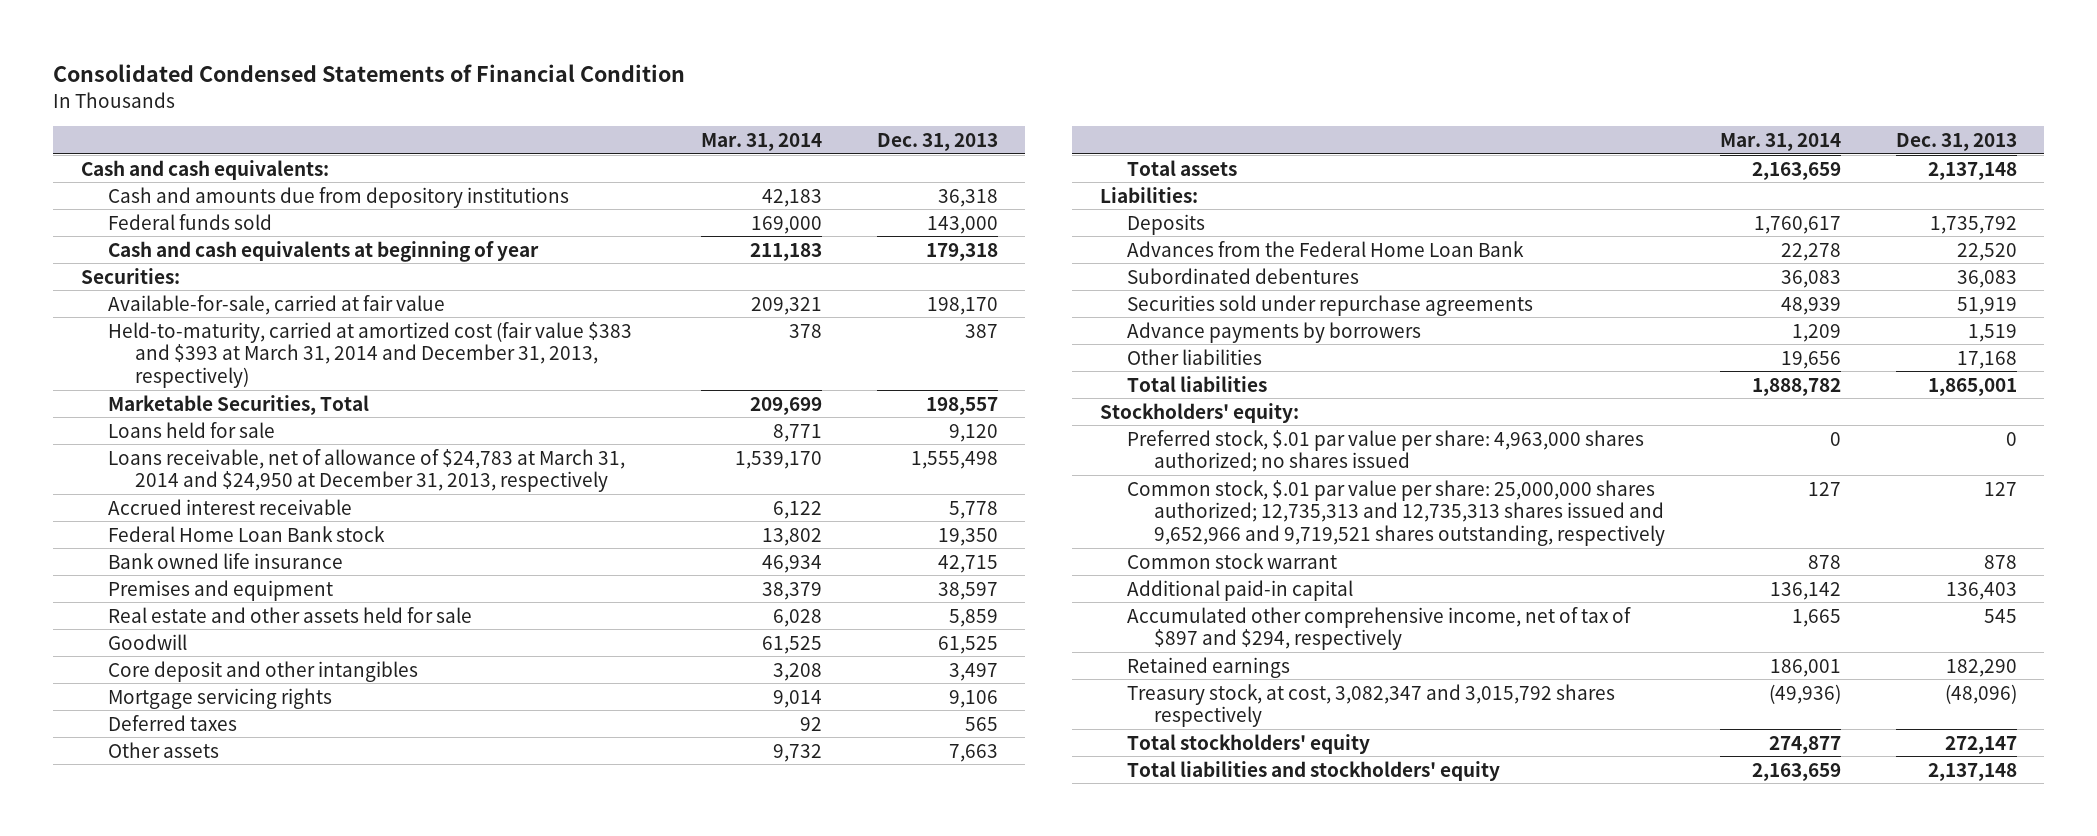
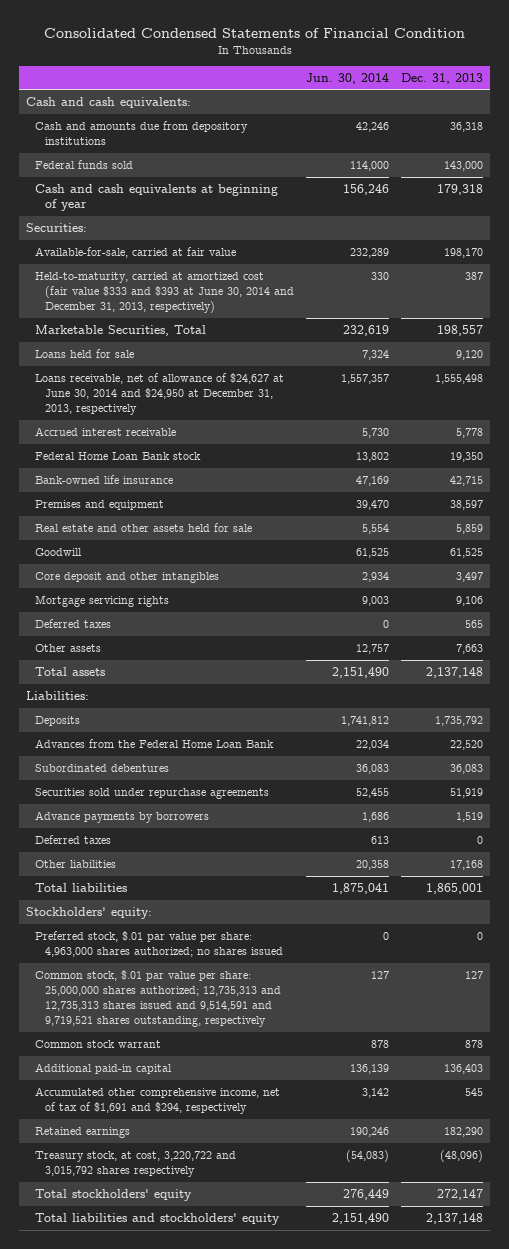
[700,133,822,152] Mar. 31, 2014 -> none
none -> [306,72,390,84] Jun. 30, 2014
[107,321,632,389] Held-to-maturity, carried at amortized cost (fair value $383 and $393 at March 31, 2014 and December 31, 2013, respectively) -> [35,271,295,314] Held-to-maturity, carried at amortized cost (fair value $333 and $393 at June 30, 2014 and December 31, 2013, respectively)
[107,448,625,493] Loans receivable, net of allowance of $24,783 at March 31, 2014 and $24,950 at December 31, 2013, respectively -> [35,372,285,416] Loans receivable, net of allowance of $24,627 at June 30, 2014 and $24,950 at December 31, 2013, respectively
[107,552,343,569] Bank owned life insurance -> [35,474,174,484] Bank-owned life insurance
none -> [35,834,112,844] Deferred taxes
[1126,479,1665,547] Common stock, $.01 par value per share: 25,000,000 shares authorized; 12,735,313 and 12,735,313 shares issued and 9,652,966 and 9,719,521 shares outstanding, respectively -> [35,969,282,1028] Common stock, $.01 par value per share: 25,000,000 shares authorized; 12,735,313 and 12,735,313 shares issued and 9,514,591 and 9,719,521 shares outstanding, respectively
[1126,606,1631,651] Accumulated other comprehensive income, net of tax of $897 and $294, respectively -> [35,1086,281,1115] Accumulated other comprehensive income, net of tax of $1,691 and $294, respectively
[1126,683,1615,728] Treasury stock, at cost, 3,082,347 and 3,015,792 shares respectively -> [35,1150,237,1178] Treasury stock, at cost, 3,220,722 and 3,015,792 shares respectively

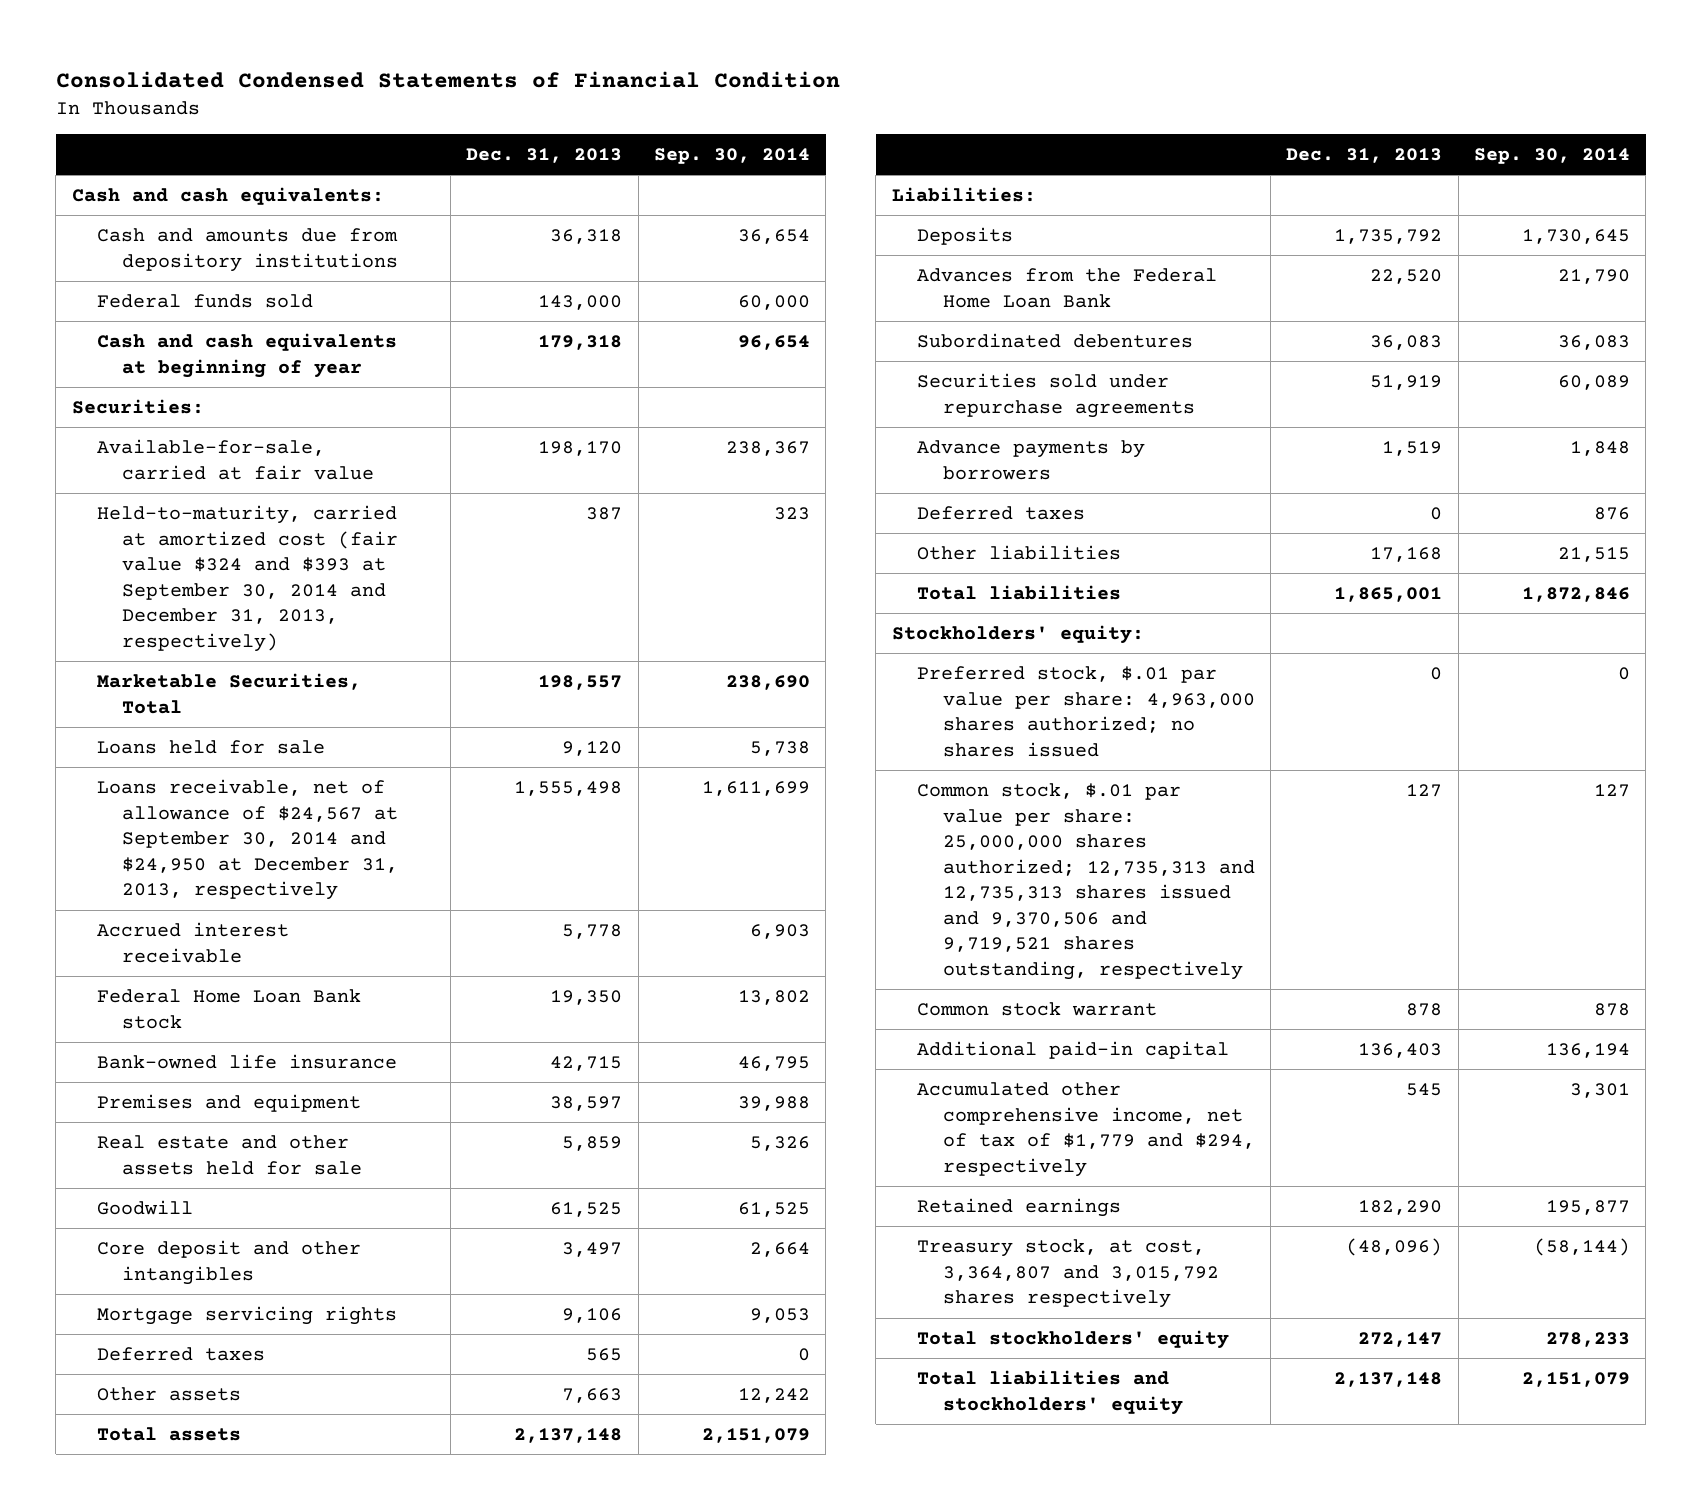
[306,72,390,84] Jun. 30, 2014 -> none
none -> [653,147,810,164] Sep. 30, 2014
[35,271,295,314] Held-to-maturity, carried at amortized cost (fair value $333 and $393 at June 30, 2014 and December 31, 2013, respectively) -> [97,504,399,652] Held-to-maturity, carried at amortized cost (fair value $324 and $393 at September 30, 2014 and December 31, 2013, respectively)
[35,372,285,416] Loans receivable, net of allowance of $24,627 at June 30, 2014 and $24,950 at December 31, 2013, respectively -> [97,778,399,901] Loans receivable, net of allowance of $24,567 at September 30, 2014 and $24,950 at December 31, 2013, respectively
[35,969,282,1028] Common stock, $.01 par value per share: 25,000,000 shares authorized; 12,735,313 and 12,735,313 shares issued and 9,514,591 and 9,719,521 shares outstanding, respectively -> [917,782,1255,981] Common stock, $.01 par value per share: 25,000,000 shares authorized; 12,735,313 and 12,735,313 shares issued and 9,370,506 and 9,719,521 shares outstanding, respectively
[35,1086,281,1115] Accumulated other comprehensive income, net of tax of $1,691 and $294, respectively -> [917,1081,1255,1177] Accumulated other comprehensive income, net of tax of $1,779 and $294, respectively
[35,1150,237,1178] Treasury stock, at cost, 3,220,722 and 3,015,792 shares respectively -> [917,1238,1219,1309] Treasury stock, at cost, 3,364,807 and 3,015,792 shares respectively

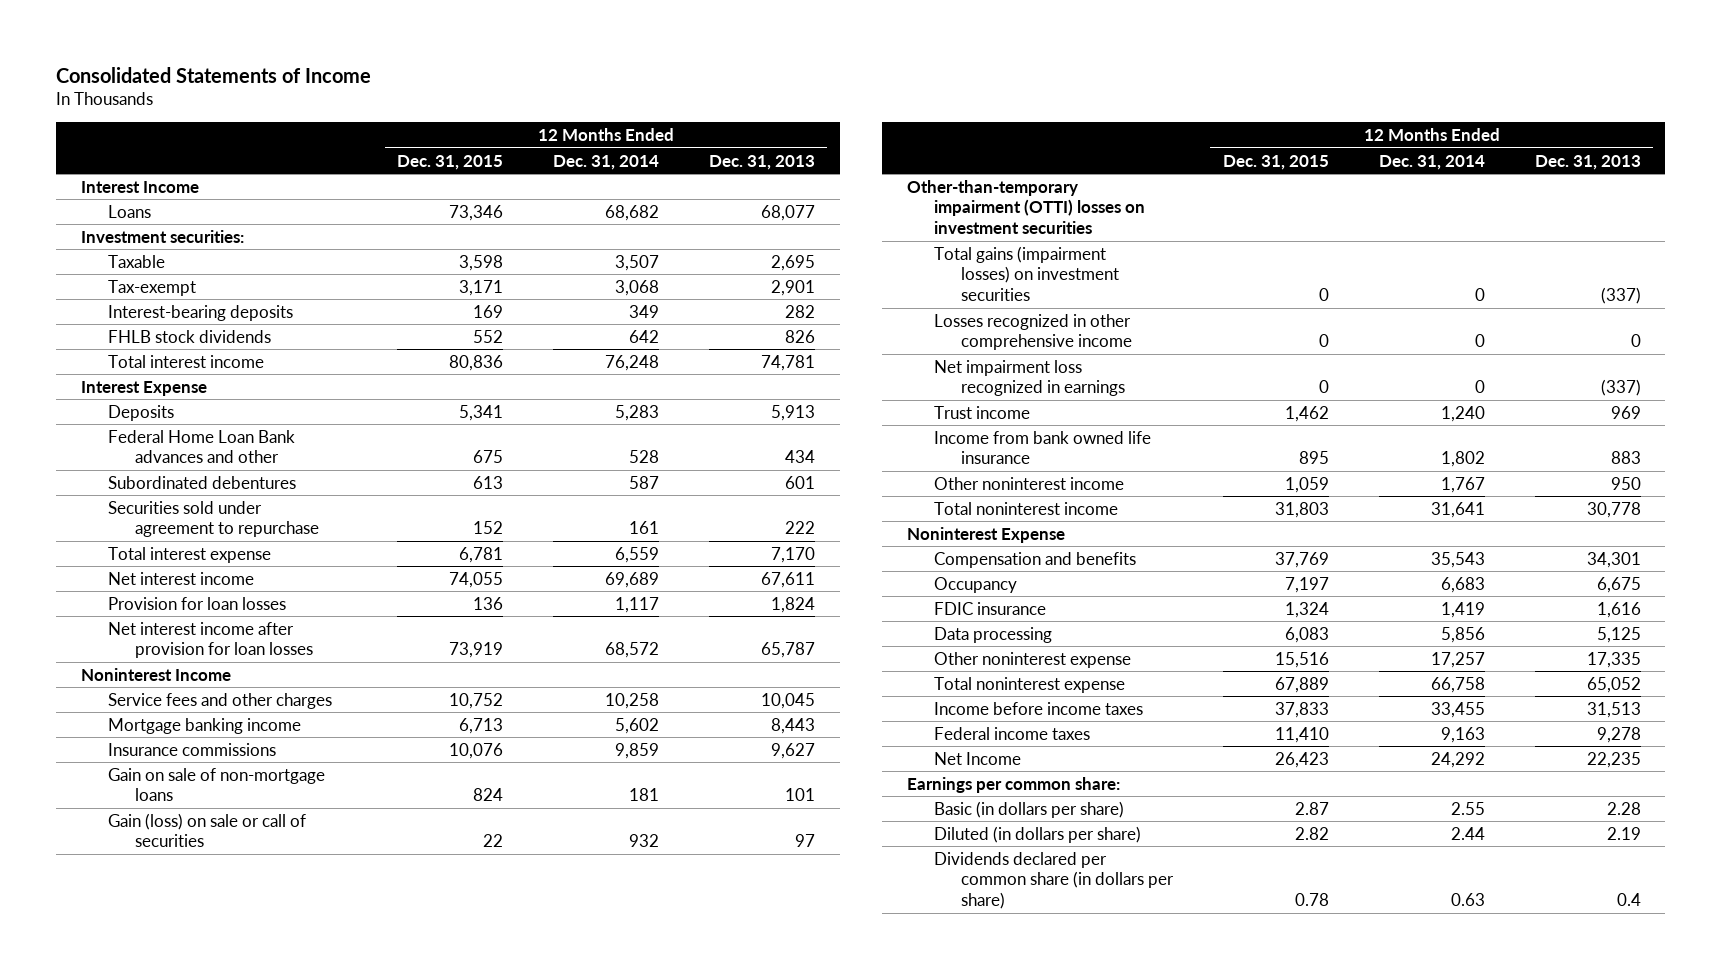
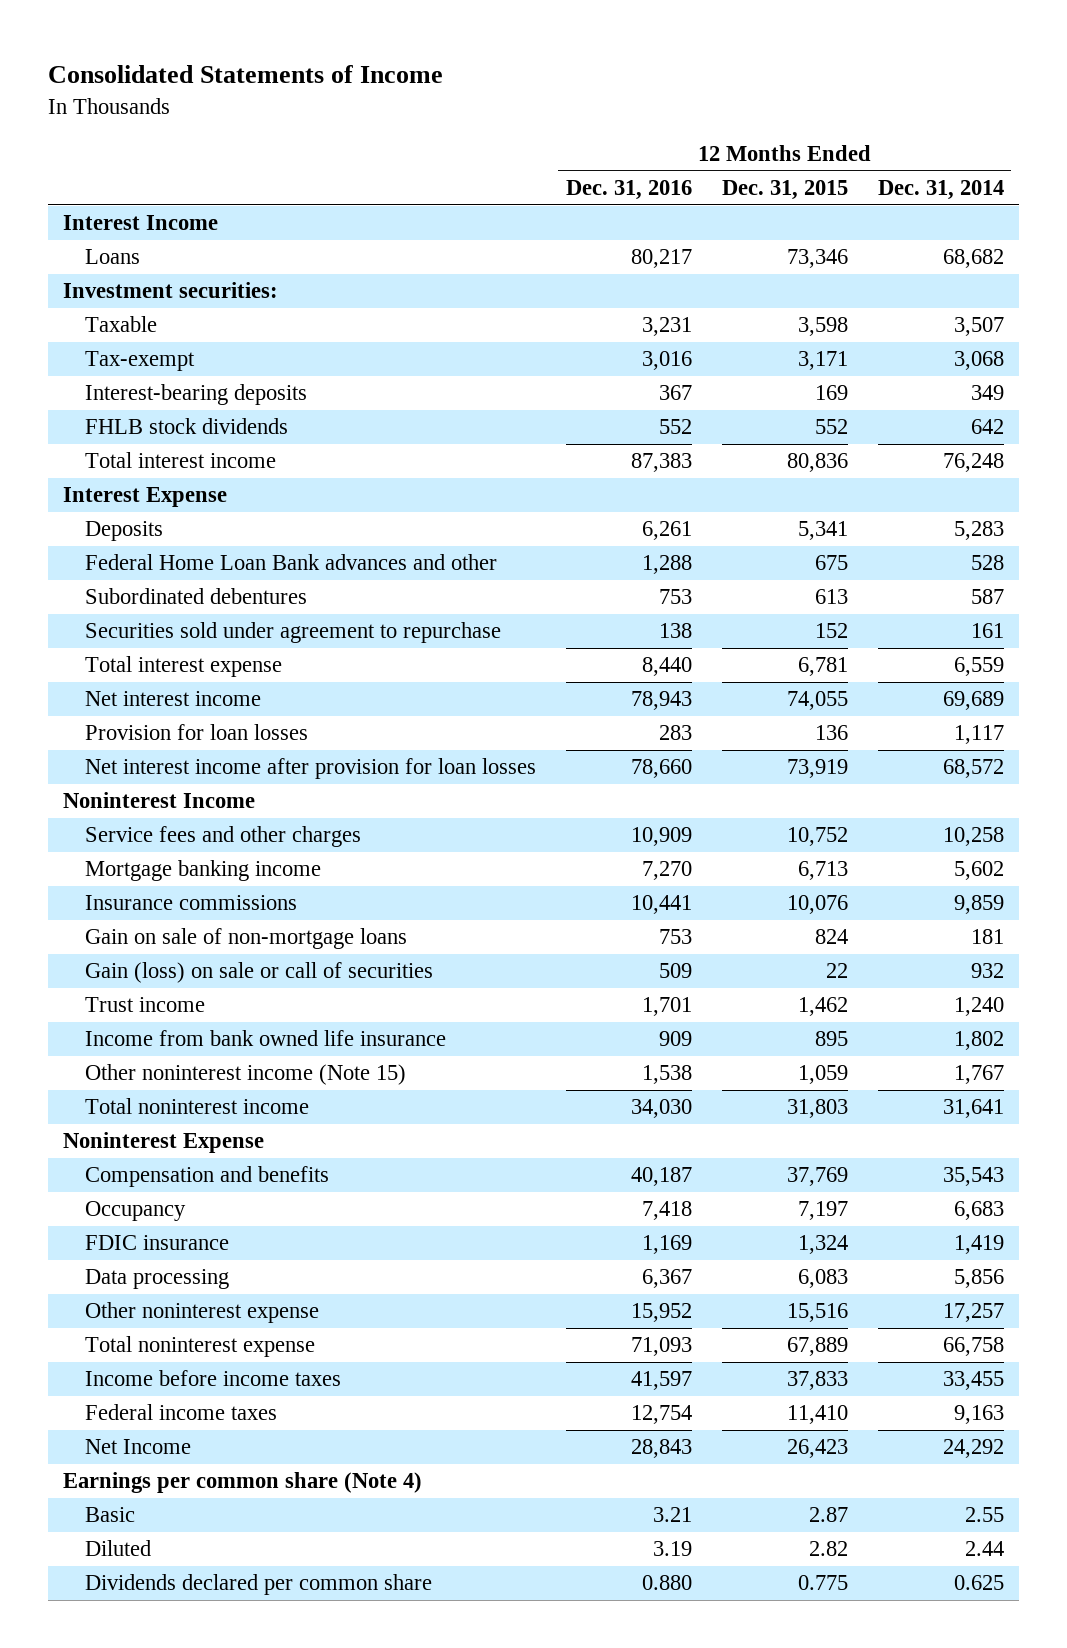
[708,154,815,170] Dec. 31, 2013 -> none
none -> [565,180,692,201] Dec. 31, 2016
[906,179,1146,235] Other-than-temporary impairment (OTTI) losses on investment securities -> none
[934,245,1120,302] Total gains (impairment losses) on investment securities -> none
[934,313,1133,351] Losses recognized in other comprehensive income -> none
[934,359,1126,397] Net impairment loss recognized in earnings -> none
[934,476,1125,490] Other noninterest income -> [84,1064,406,1086] Other noninterest income (Note 15)
[906,776,1120,793] Earnings per common share: -> [63,1472,423,1494] Earnings per common share (Note 4)
[934,800,1125,818] Basic (in dollars per share) -> [84,1507,135,1523] Basic
[934,825,1142,843] Diluted (in dollars per share) -> [84,1540,151,1557] Diluted
[934,851,1175,910] Dividends declared per common share (in dollars per share) -> [84,1574,432,1596] Dividends declared per common share
[1294,893,1329,907] 0.78 -> [797,1575,848,1591] 0.775
[1450,893,1485,907] 0.63 -> [953,1575,1004,1591] 0.625

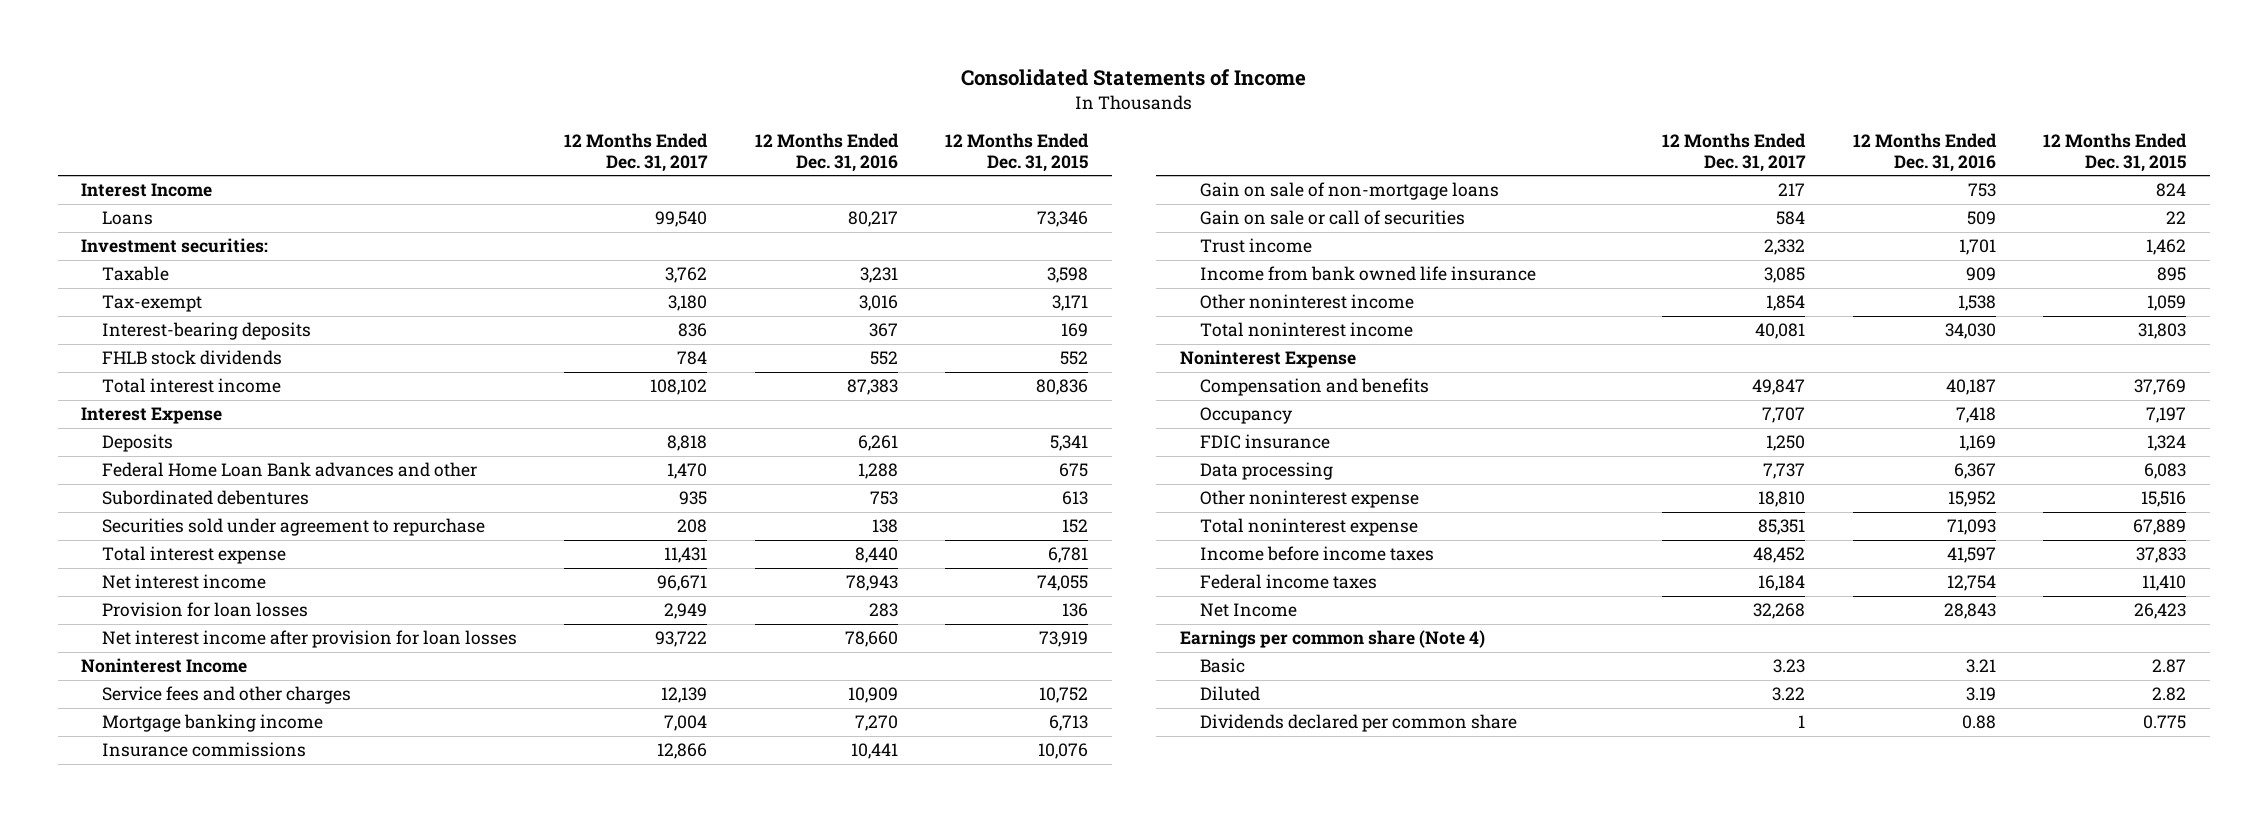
[877,180,1004,201] Dec. 31, 2014 -> none
none -> [564,132,709,172] 12 Months Ended Dec. 31, 2017
[84,962,433,984] Gain (loss) on sale or call of securities -> [1199,210,1465,226] Gain on sale or call of securities
[84,1064,406,1086] Other noninterest income (Note 15) -> [1199,294,1414,310] Other noninterest income
[641,1575,692,1591] 0.880 -> [1961,715,1996,730] 0.88

